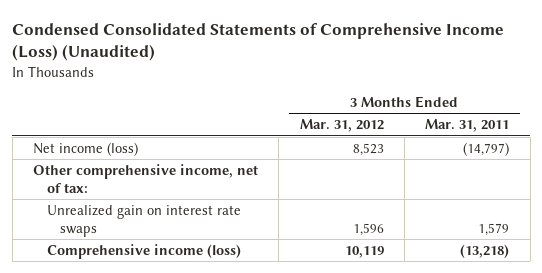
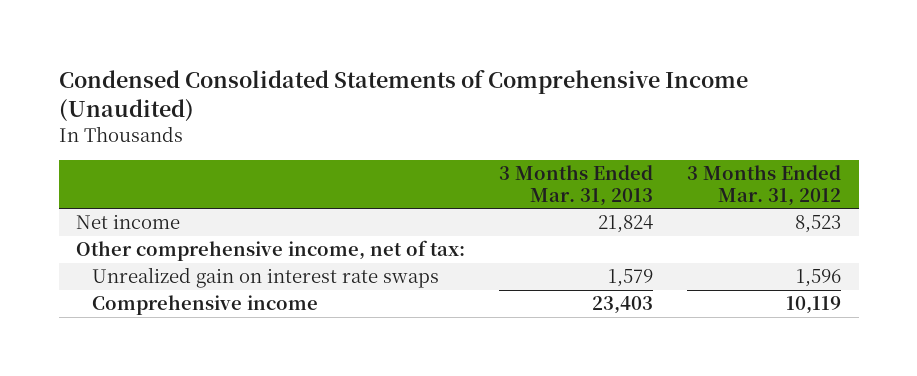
[12,22,505,62] Condensed Consolidated Statements of Comprehensive Income (Loss) (Unaudited) -> [58,69,748,122] Condensed Consolidated Statements of Comprehensive Income (Unaudited)
[425,119,510,133] Mar. 31, 2011 -> none
none -> [499,165,654,206] 3 Months Ended Mar. 31, 2013
[33,141,139,156] Net income (loss) -> [76,214,181,230] Net income
[46,243,241,259] Comprehensive income (loss) -> [92,295,319,316] Comprehensive income

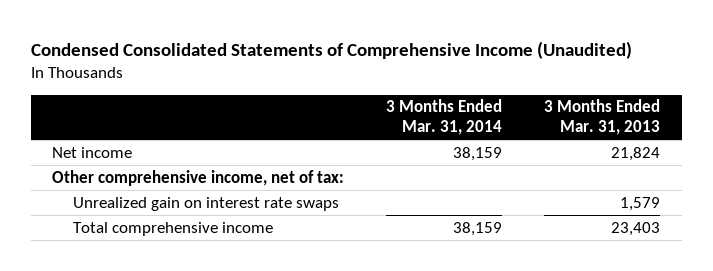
[687,165,842,206] 3 Months Ended Mar. 31, 2012 -> none
none -> [386,99,503,135] 3 Months Ended Mar. 31, 2014
[92,295,319,316] Comprehensive income -> [72,221,273,236] Total comprehensive income

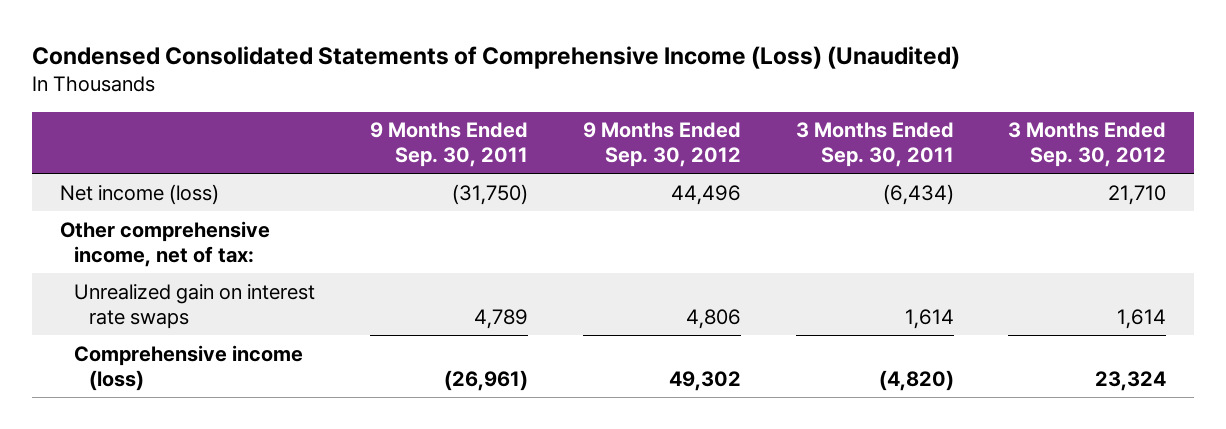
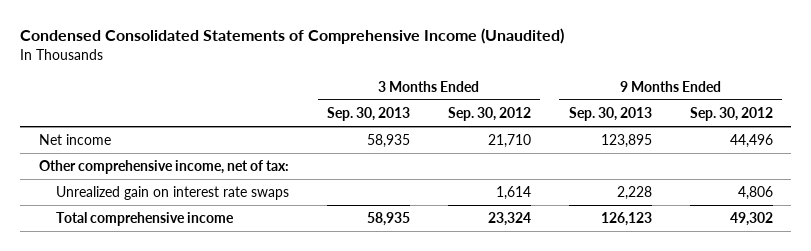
[32,45,961,69] Condensed Consolidated Statements of Comprehensive Income (Loss) (Unaudited) -> [19,28,564,45] Condensed Consolidated Statements of Comprehensive Income (Unaudited)
[370,122,529,168] 9 Months Ended Sep. 30, 2011 -> none
[795,122,954,168] 3 Months Ended Sep. 30, 2011 -> none
none -> [327,107,411,122] Sep. 30, 2013
none -> [568,107,652,122] Sep. 30, 2013
[59,183,219,205] Net income (loss) -> [38,134,111,146] Net income
[74,344,304,391] Comprehensive income (loss) -> [56,212,235,227] Total comprehensive income

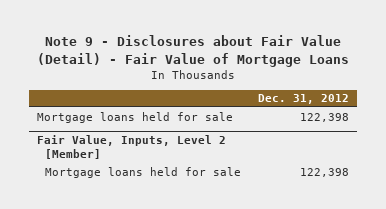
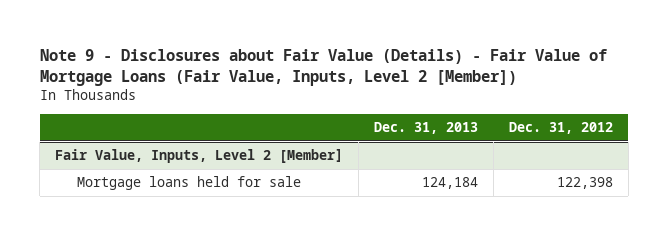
[36,35,349,67] Note 9 - Disclosures about Fair Value (Detail) - Fair Value of Mortgage Loans -> [39,48,607,86] Note 9 - Disclosures about Fair Value (Details) - Fair Value of Mortgage Loans (Fair Value, Inputs, Level 2 [Member])
none -> [374,121,479,134] Dec. 31, 2013
[37,111,234,123] Mortgage loans held for sale -> none

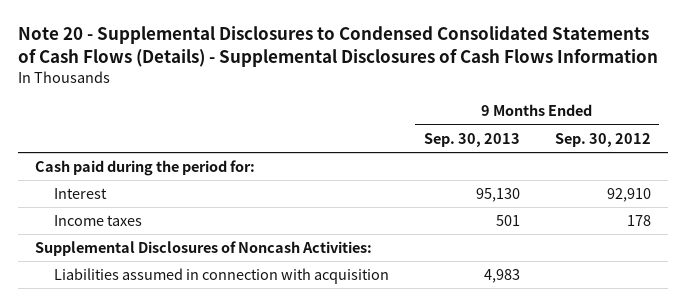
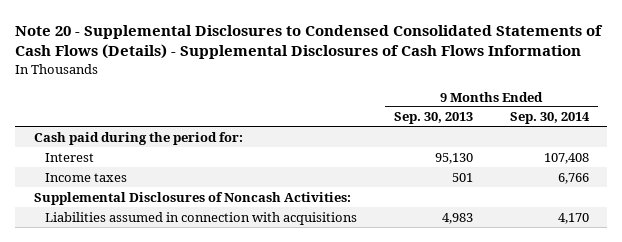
[554,132,651,147] Sep. 30, 2012 -> none
none -> [509,112,590,125] Sep. 30, 2014
[54,268,390,285] Liabilities assumed in connection with acquisition -> [45,211,358,225] Liabilities assumed in connection with acquisitions

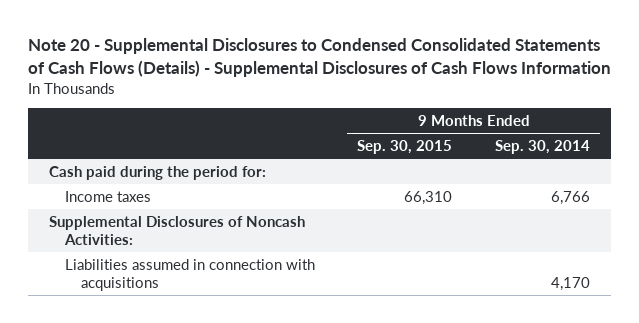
[393,112,473,125] Sep. 30, 2013 -> none
none -> [357,140,453,155] Sep. 30, 2015
[45,152,95,162] Interest -> none

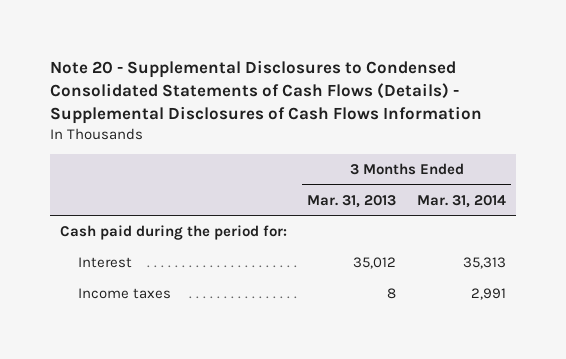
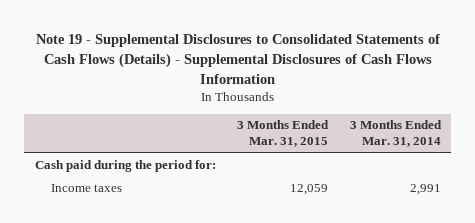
[50,60,483,125] Note 20 - Supplemental Disclosures to Condensed Consolidated Statements of Cash Flows (Details) - Supplemental Disclosures of Cash Flows Information -> [35,33,440,84] Note 19 - Supplemental Disclosures to Consolidated Statements of Cash Flows (Details) - Supplemental Disclosures of Cash Flows Information
[307,194,397,208] Mar. 31, 2013 -> none
none -> [237,120,330,147] 3 Months Ended Mar. 31, 2015
[77,256,132,268] Interest -> none

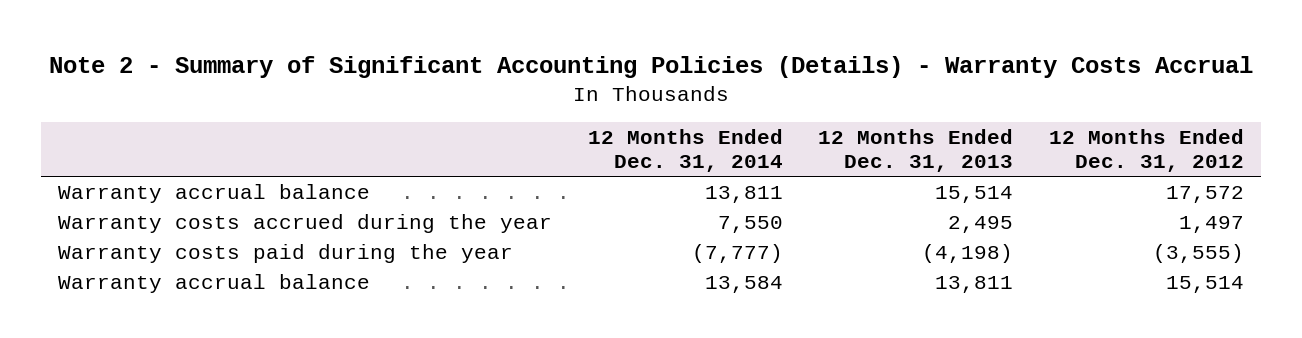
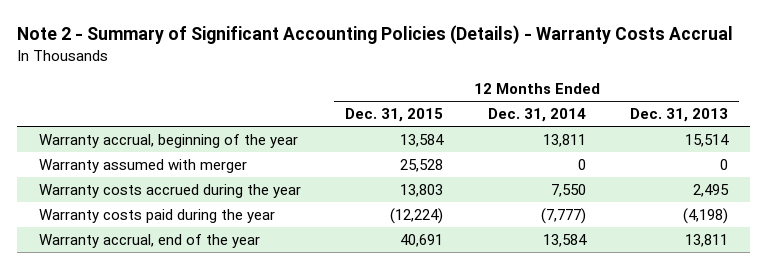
[1048,128,1244,172] 12 Months Ended Dec. 31, 2012 -> none
none -> [345,108,444,123] Dec. 31, 2015
[58,183,371,203] Warranty accrual balance -> [39,133,299,148] Warranty accrual, beginning of the year
none -> [39,158,248,173] Warranty assumed with merger
[58,273,371,293] Warranty accrual balance -> [39,233,261,248] Warranty accrual, end of the year

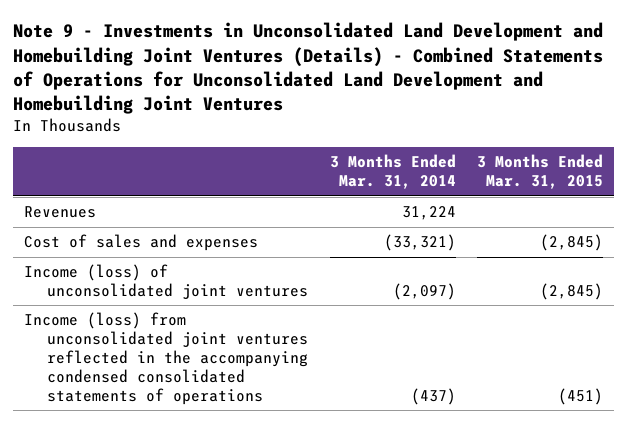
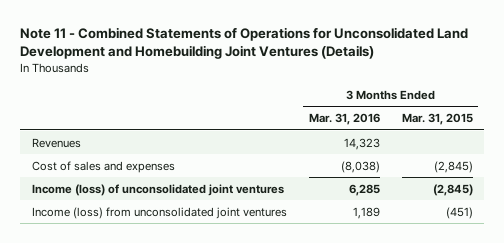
[12,22,603,115] Note 9 - Investments in Unconsolidated Land Development and Homebuilding Joint Ventures (Details) - Combined Statements of Operations for Unconsolidated Land Development and Homebuilding Joint Ventures -> [20,27,469,60] Note 11 - Combined Statements of Operations for Unconsolidated Land Development and Homebuilding Joint Ventures (Details)
[329,154,456,190] 3 Months Ended Mar. 31, 2014 -> none
none -> [308,113,380,126] Mar. 31, 2016
[23,312,309,405] Income (loss) from unconsolidated joint ventures reflected in the accompanying condensed consolidated statements of operations -> [31,206,287,219] Income (loss) from unconsolidated joint ventures

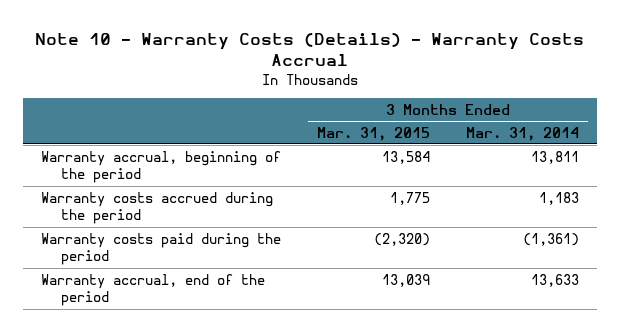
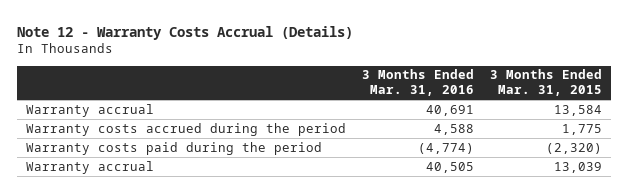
[35,32,585,67] Note 10 - Warranty Costs (Details) - Warranty Costs Accrual -> [17,25,354,40] Note 12 - Warranty Costs Accrual (Details)
[465,126,579,141] Mar. 31, 2014 -> none
none -> [362,69,475,97] 3 Months Ended Mar. 31, 2016
[41,150,282,184] Warranty accrual, beginning of the period -> [25,103,154,117] Warranty accrual
[41,273,266,307] Warranty accrual, end of the period -> [25,160,154,174] Warranty accrual

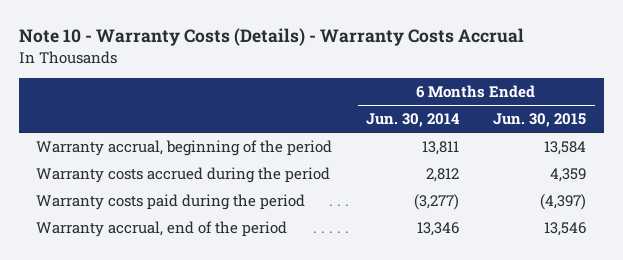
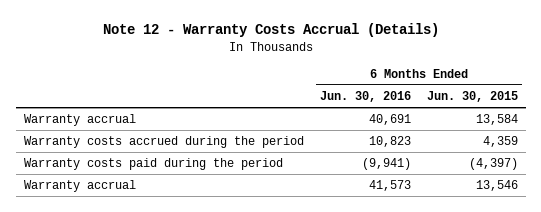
[19,28,525,47] Note 10 - Warranty Costs (Details) - Warranty Costs Accrual -> [102,23,439,38] Note 12 - Warranty Costs Accrual (Details)
[366,113,461,128] Jun. 30, 2014 -> none
none -> [319,91,411,103] Jun. 30, 2016
[36,140,333,157] Warranty accrual, beginning of the period -> [23,114,136,127] Warranty accrual
[36,221,288,238] Warranty accrual, end of the period -> [23,180,136,193] Warranty accrual

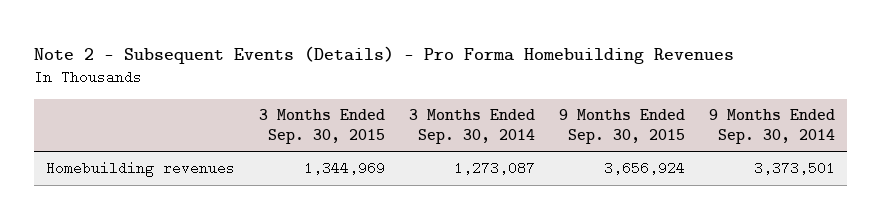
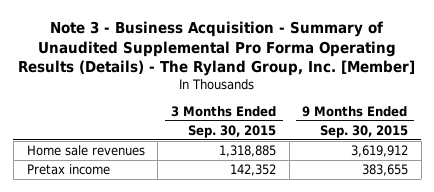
[33,45,734,64] Note 2 - Subsequent Events (Details) - Pro Forma Homebuilding Revenues -> [18,20,416,77] Note 3 - Business Acquisition - Summary of Unaudited Supplemental Pro Forma Operating Results (Details) - The Ryland Group, Inc. [Member]
[409,109,536,144] 3 Months Ended Sep. 30, 2014 -> none
[709,109,836,144] 9 Months Ended Sep. 30, 2014 -> none
[45,161,235,178] Homebuilding revenues -> [26,144,145,156] Home sale revenues
[303,161,385,176] 1,344,969 -> [219,144,277,157] 1,318,885
[604,161,686,176] 3,656,924 -> [350,144,408,157] 3,619,912
none -> [26,163,110,175] Pretax income

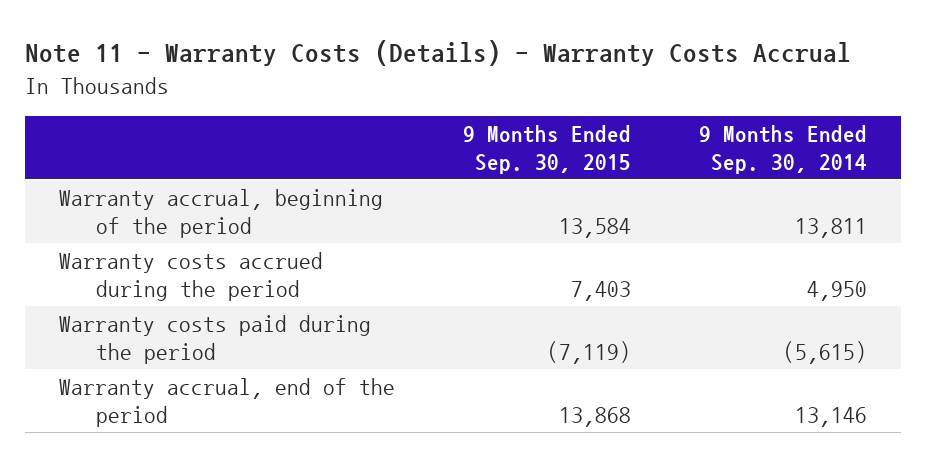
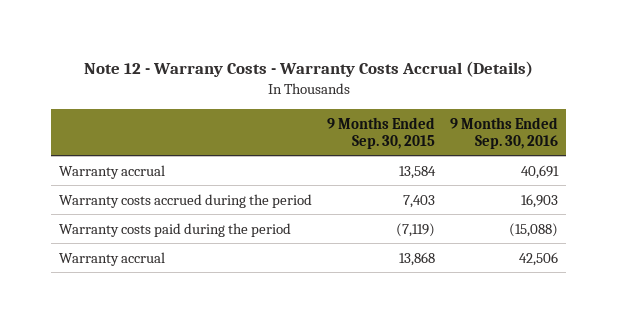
[25,40,852,67] Note 11 - Warranty Costs (Details) - Warranty Costs Accrual -> [83,61,533,78] Note 12 - Warrany Costs - Warranty Costs Accrual (Details)
[698,124,867,174] 9 Months Ended Sep. 30, 2014 -> none
none -> [450,116,559,149] 9 Months Ended Sep. 30, 2016
[59,188,384,238] Warranty accrual, beginning of the period -> [58,164,165,179] Warranty accrual
[59,377,396,427] Warranty accrual, end of the period -> [58,251,165,266] Warranty accrual

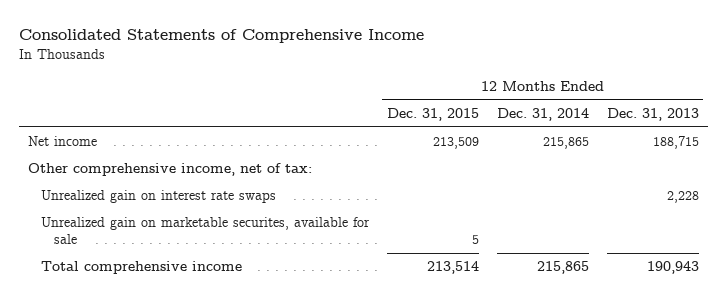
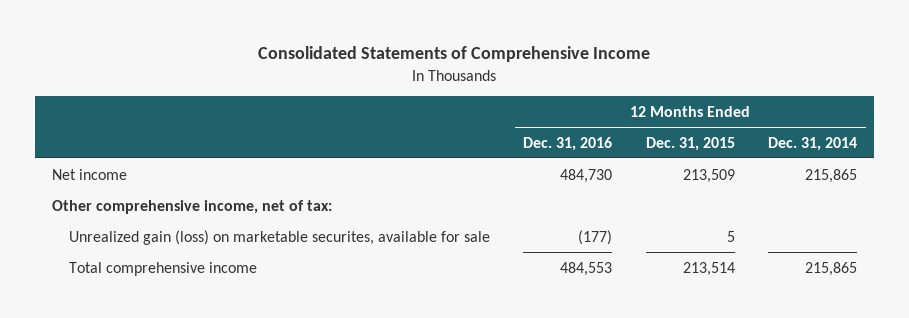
[606,107,699,121] Dec. 31, 2013 -> none
none -> [523,136,613,151] Dec. 31, 2016
[41,190,277,204] Unrealized gain on interest rate swaps -> none
[41,217,371,245] Unrealized gain on marketable securites, available for sale -> [68,229,490,245] Unrealized gain (loss) on marketable securites, available for sale

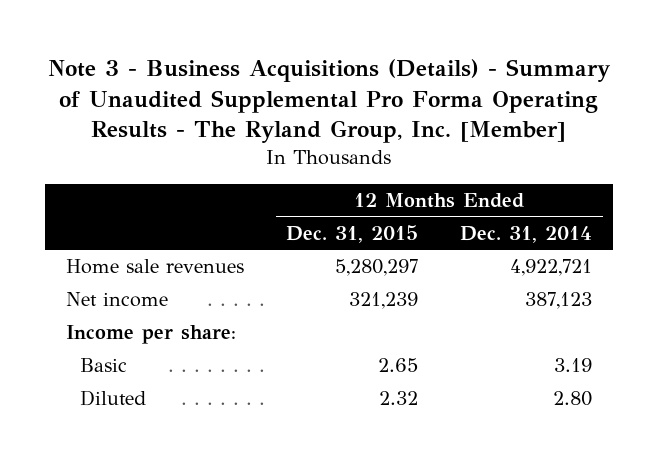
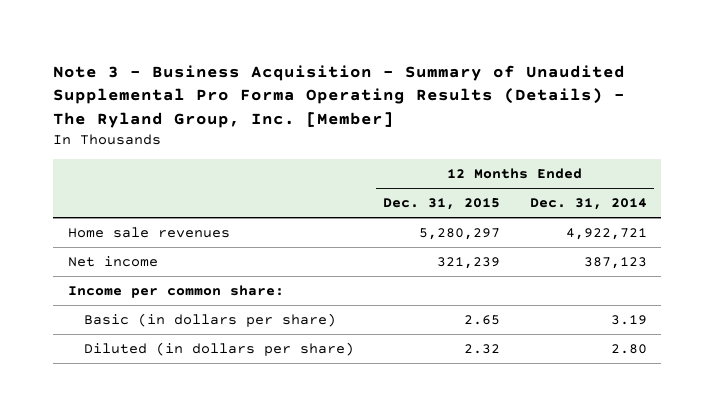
[48,58,612,144] Note 3 - Business Acquisitions (Details) - Summary of Unaudited Supplemental Pro Forma Operating Results - The Ryland Group, Inc. [Member] -> [53,64,626,128] Note 3 - Business Acquisition - Summary of Unaudited Supplemental Pro Forma Operating Results (Details) - The Ryland Group, Inc. [Member]
[66,325,237,345] Income per share: -> [67,284,284,298] Income per common share:
[80,358,128,373] Basic -> [84,312,337,327] Basic (in dollars per share)
[80,390,147,407] Diluted -> [84,341,355,356] Diluted (in dollars per share)

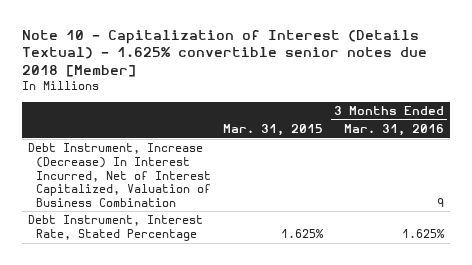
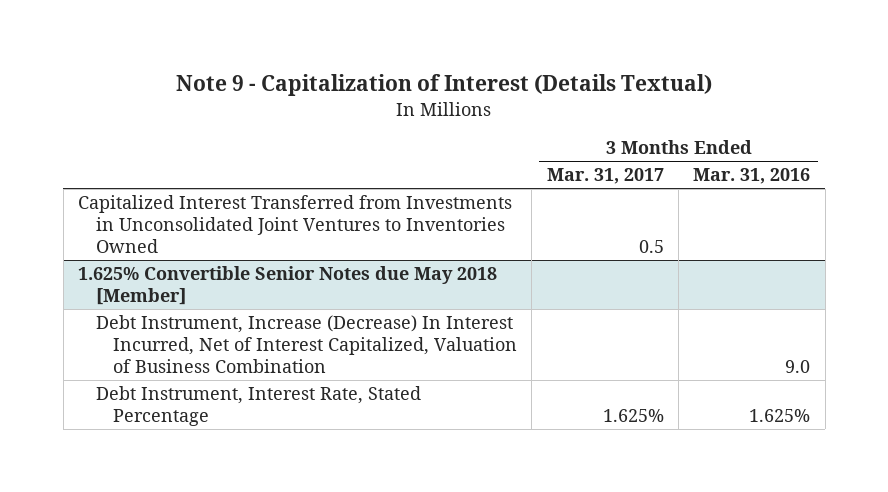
[21,29,427,78] Note 10 - Capitalization of Interest (Details Textual) - 1.625% convertible senior notes due 2018 [Member] -> [176,74,713,97] Note 9 - Capitalization of Interest (Details Textual)
[222,124,323,137] Mar. 31, 2015 -> none
none -> [546,168,664,185] Mar. 31, 2017
none -> [77,195,512,253] Capitalized Interest Transferred from Investments in Unconsolidated Joint Ventures to Inventories Owned
none -> [77,266,497,306] 1.625% Convertible Senior Notes due May 2018 [Member]
[437,197,445,207] 9 -> [785,359,811,373] 9.0

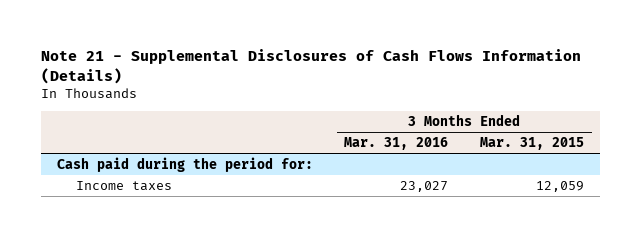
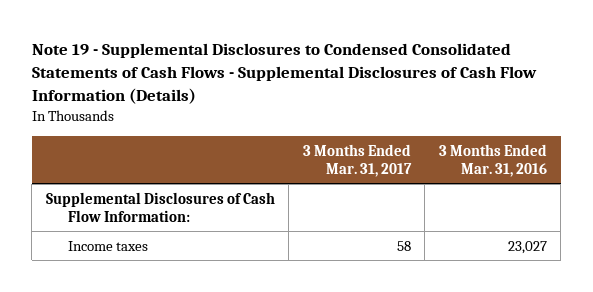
[41,49,582,84] Note 21 - Supplemental Disclosures of Cash Flows Information (Details) -> [31,42,537,105] Note 19 - Supplemental Disclosures to Condensed Consolidated Statements of Cash Flows - Supplemental Disclosures of Cash Flow Information (Details)
[479,137,584,151] Mar. 31, 2015 -> none
none -> [302,143,412,177] 3 Months Ended Mar. 31, 2017
[57,157,314,173] Cash paid during the period for: -> [45,191,275,222] Supplemental Disclosures of Cash Flow Information:

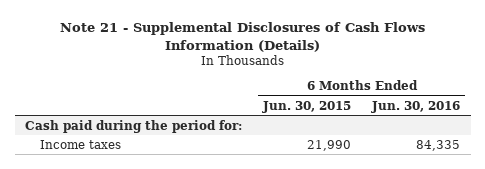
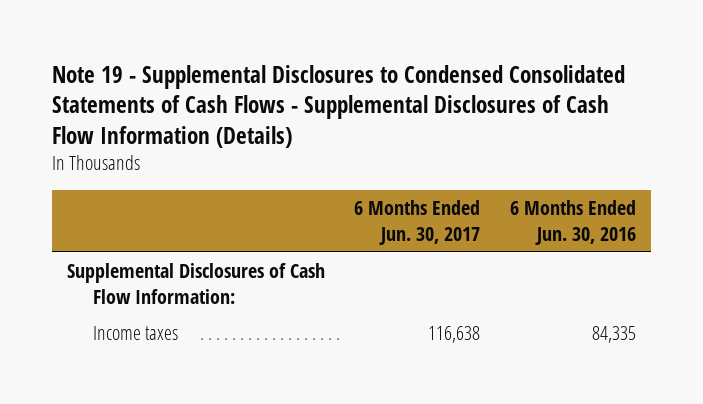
[59,22,425,52] Note 21 - Supplemental Disclosures of Cash Flows Information (Details) -> [52,64,626,148] Note 19 - Supplemental Disclosures to Condensed Consolidated Statements of Cash Flows - Supplemental Disclosures of Cash Flow Information (Details)
[262,100,352,113] Jun. 30, 2015 -> none
none -> [354,200,481,245] 6 Months Ended Jun. 30, 2017
[25,119,243,133] Cash paid during the period for: -> [66,263,325,304] Supplemental Disclosures of Cash Flow Information:

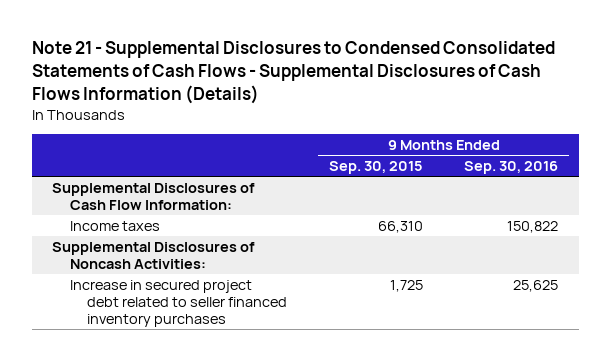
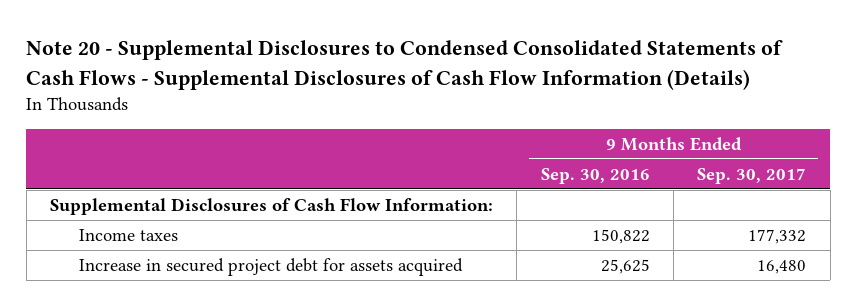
[31,41,555,104] Note 21 - Supplemental Disclosures to Condensed Consolidated Statements of Cash Flows - Supplemental Disclosures of Cash Flows Information (Details) -> [26,40,784,90] Note 20 - Supplemental Disclosures to Condensed Consolidated Statements of Cash Flows - Supplemental Disclosures of Cash Flow Information (Details)
[328,161,423,175] Sep. 30, 2015 -> none
none -> [697,167,807,184] Sep. 30, 2017
[52,241,256,269] Supplemental Disclosures of Noncash Activities: -> none
[69,279,288,327] Increase in secured project debt related to seller financed inventory purchases -> [78,258,463,277] Increase in secured project debt for assets acquired

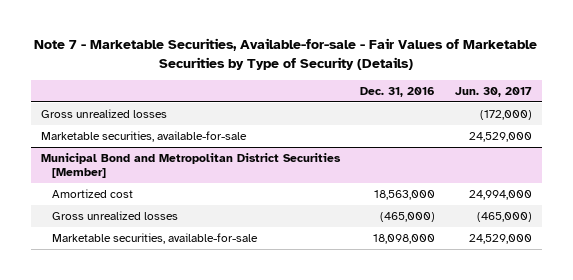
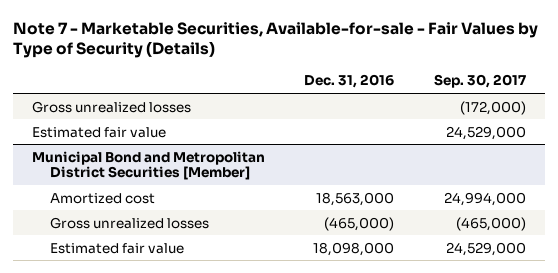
[34,38,538,70] Note 7 - Marketable Securities, Available-for-sale - Fair Values of Marketable Securities by Type of Security (Details) -> [12,21,538,59] Note 7 - Marketable Securities, Available-for-sale - Fair Values by Type of Security (Details)
[454,86,532,97] Jun. 30, 2017 -> none
none -> [433,74,526,89] Sep. 30, 2017
[40,131,247,143] Marketable securities, available-for-sale -> [32,126,167,138] Estimated fair value
[52,233,259,245] Marketable securities, available-for-sale -> [50,242,185,254] Estimated fair value

